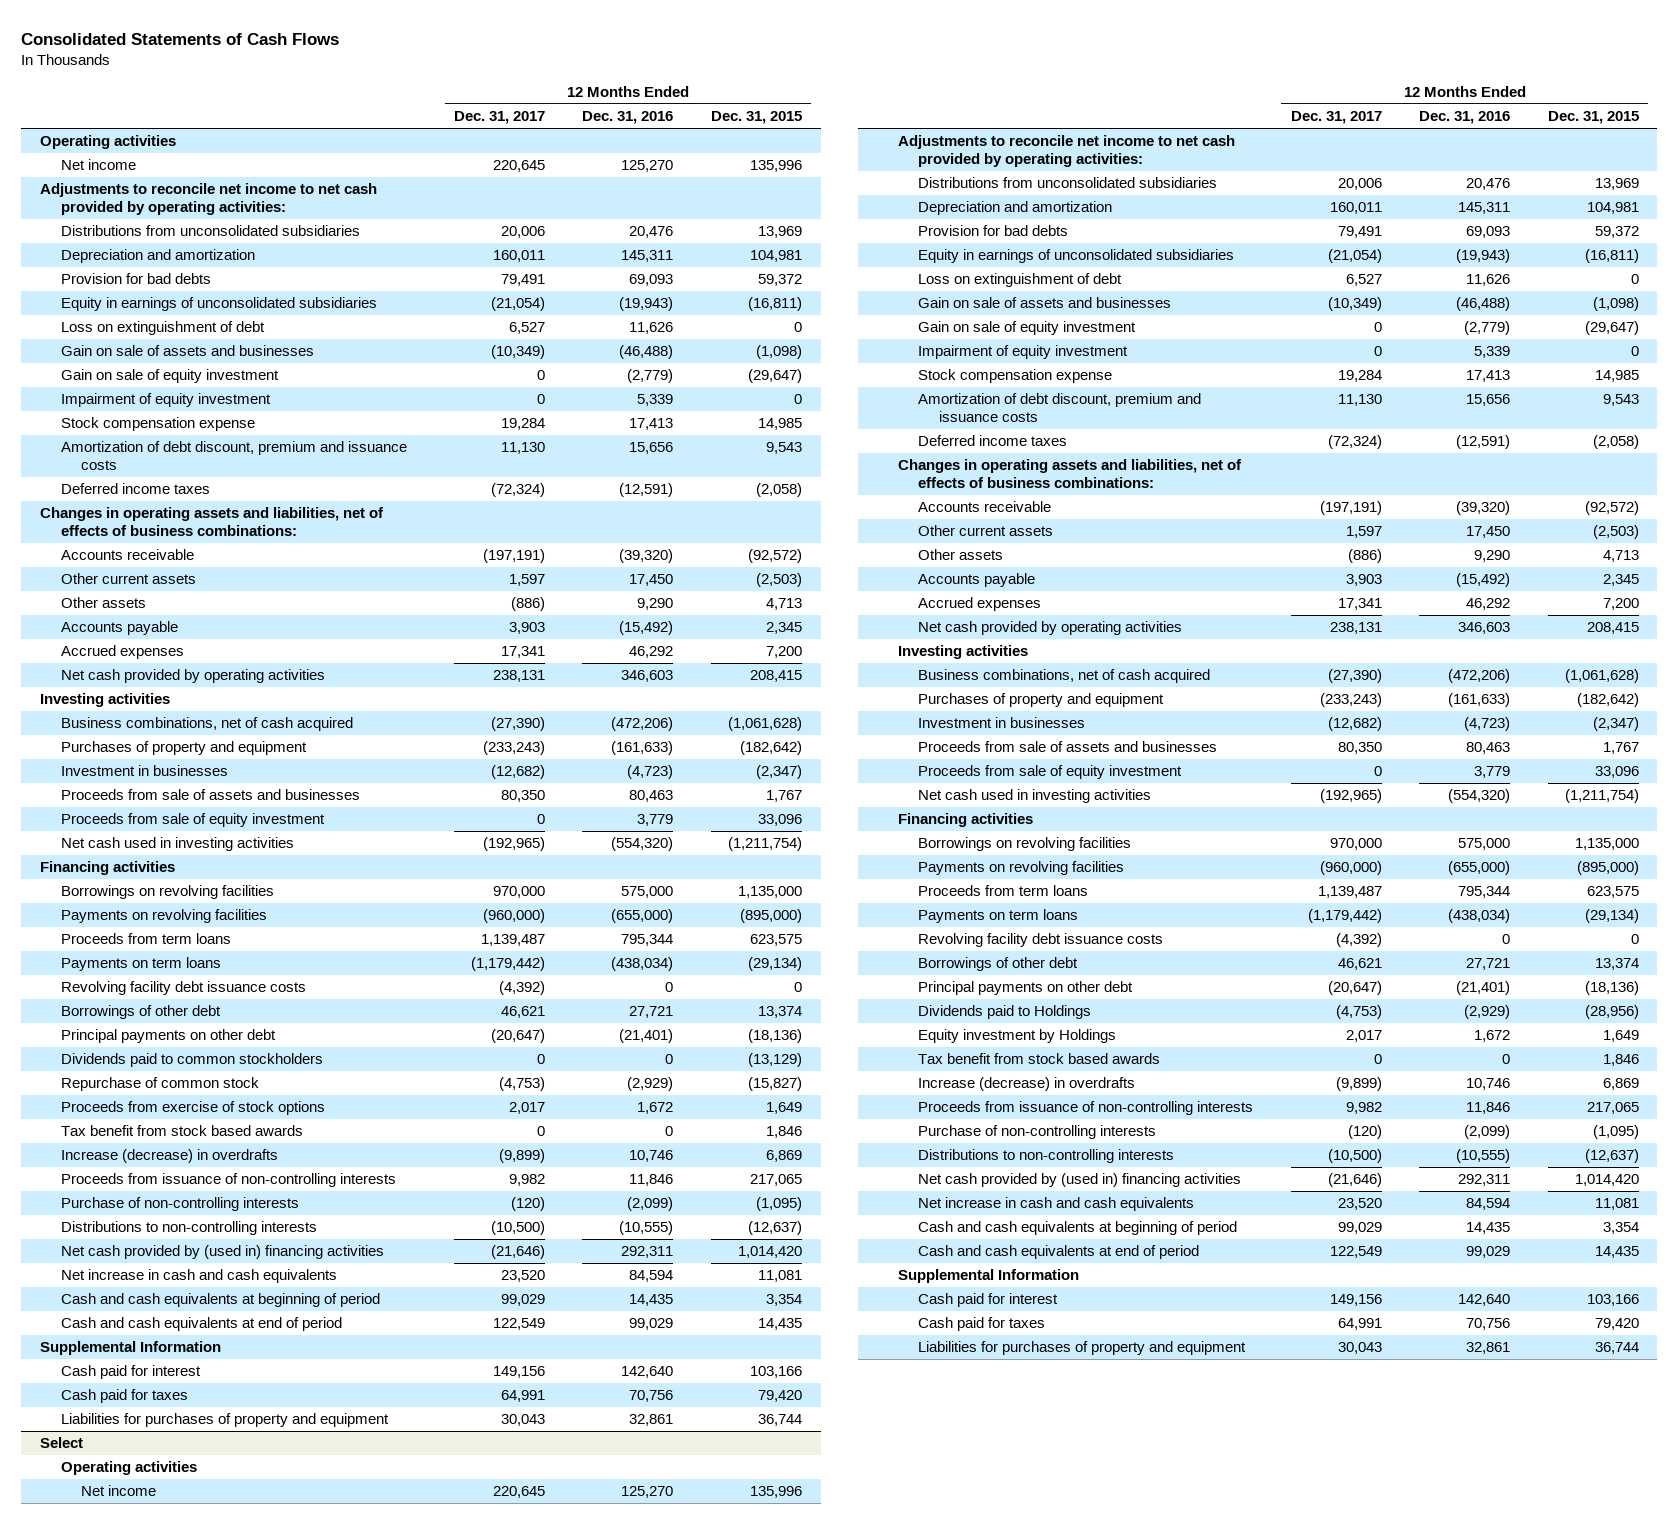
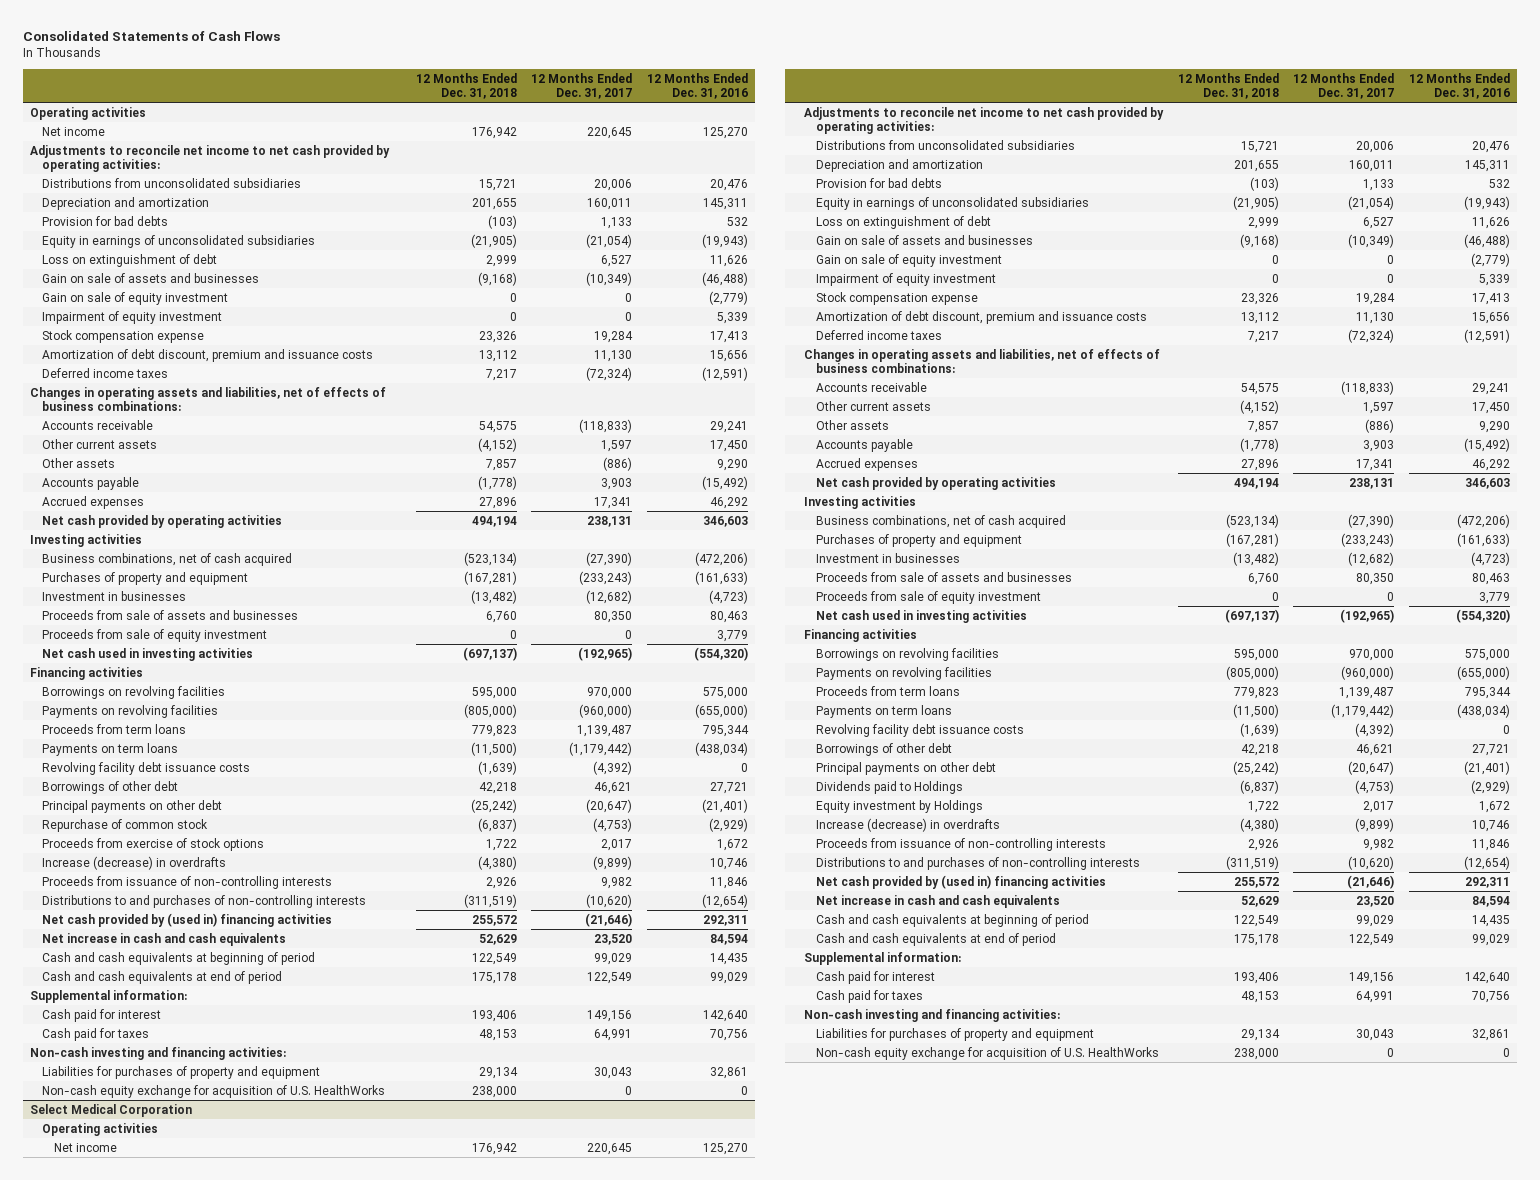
[710,111,802,125] Dec. 31, 2015 -> none
none -> [415,72,517,99] 12 Months Ended Dec. 31, 2018
[500,274,545,287] 79,491 -> [601,216,633,229] 1,133
[629,274,674,287] 69,093 -> [726,216,748,226] 532
[482,549,545,564] (197,191) -> [579,418,633,433] (118,833)
[619,549,674,564] (39,320) -> [709,420,748,433] 29,241
[60,1053,323,1068] Dividends paid to common stockholders -> none
[60,1125,303,1137] Tax benefit from stock based awards -> none
[60,1197,299,1212] Purchase of non-controlling interests -> none
[60,1221,317,1236] Distributions to non-controlling interests -> [42,894,367,908] Distributions to and purchases of non-controlling interests
[490,1221,545,1236] (10,500) -> [586,893,633,908] (10,620)
[619,1221,674,1236] (10,555) -> [701,893,748,908] (12,654)
[40,1341,222,1356] Supplemental Information -> [29,989,187,1003] Supplemental information:
none -> [29,1046,286,1060] Non-cash investing and financing activities:
[40,1437,84,1449] Select -> none
none -> [42,1084,386,1098] Non-cash equity exchange for acquisition of U.S. HealthWorks
none -> [29,1103,192,1117] Select Medical Corporation
[1337,226,1382,239] 79,491 -> [1363,178,1395,191] 1,133
[1466,226,1511,239] 69,093 -> [1488,178,1510,188] 532
[1319,501,1382,516] (197,191) -> [1341,380,1395,395] (118,833)
[1456,501,1511,516] (39,320) -> [1471,382,1510,395] 29,241
[918,1053,1161,1065] Tax benefit from stock based awards -> none
[918,1125,1157,1140] Purchase of non-controlling interests -> none
[918,1149,1175,1164] Distributions to non-controlling interests -> [816,856,1141,870] Distributions to and purchases of non-controlling interests
[1327,1149,1382,1164] (10,500) -> [1348,855,1395,870] (10,620)
[1456,1149,1511,1164] (10,555) -> [1463,855,1510,870] (12,654)
[897,1269,1079,1284] Supplemental Information -> [804,951,962,965] Supplemental information:
none -> [804,1008,1061,1022] Non-cash investing and financing activities:
none -> [816,1046,1160,1060] Non-cash equity exchange for acquisition of U.S. HealthWorks

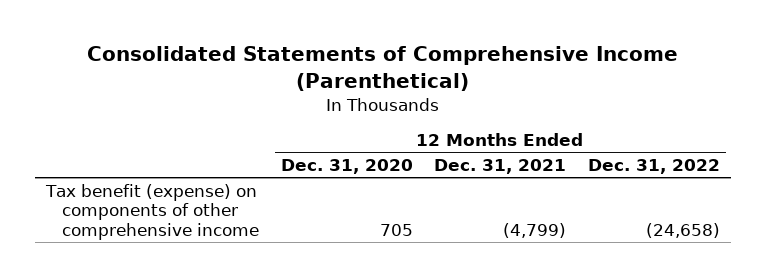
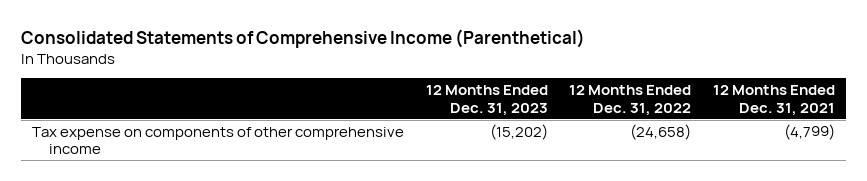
[280,158,413,174] Dec. 31, 2020 -> none
none -> [425,85,548,116] 12 Months Ended Dec. 31, 2023
[44,183,259,241] Tax benefit (expense) on components of other comprehensive income -> [31,126,404,155] Tax expense on components of other comprehensive income

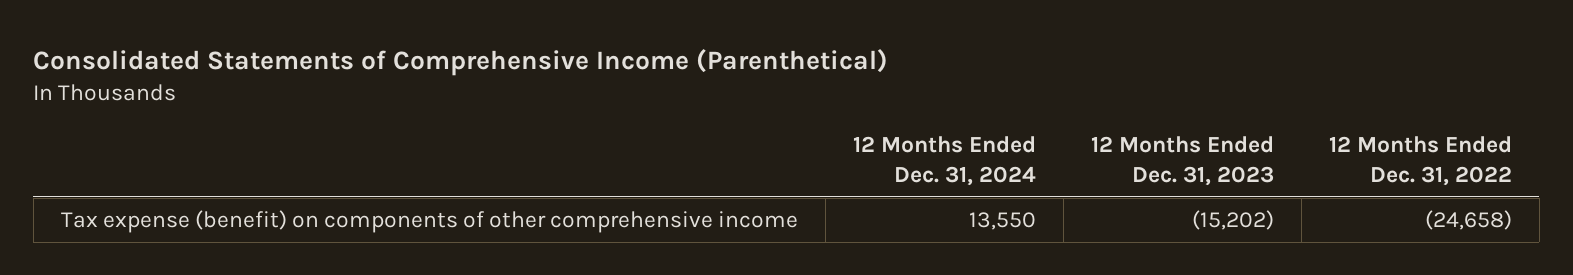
[713,85,836,116] 12 Months Ended Dec. 31, 2021 -> none
none -> [852,136,1036,186] 12 Months Ended Dec. 31, 2024
[31,126,404,155] Tax expense on components of other comprehensive income -> [60,210,798,234] Tax expense (benefit) on components of other comprehensive income

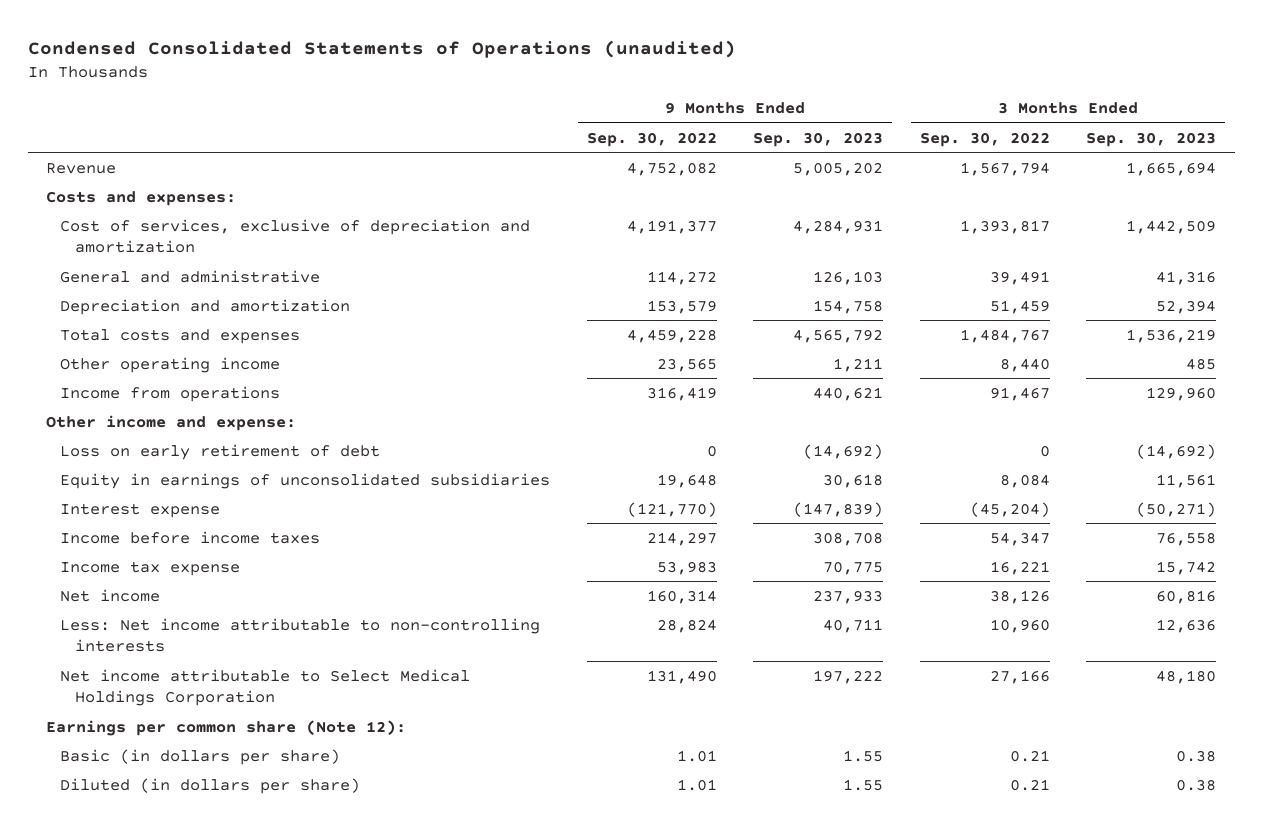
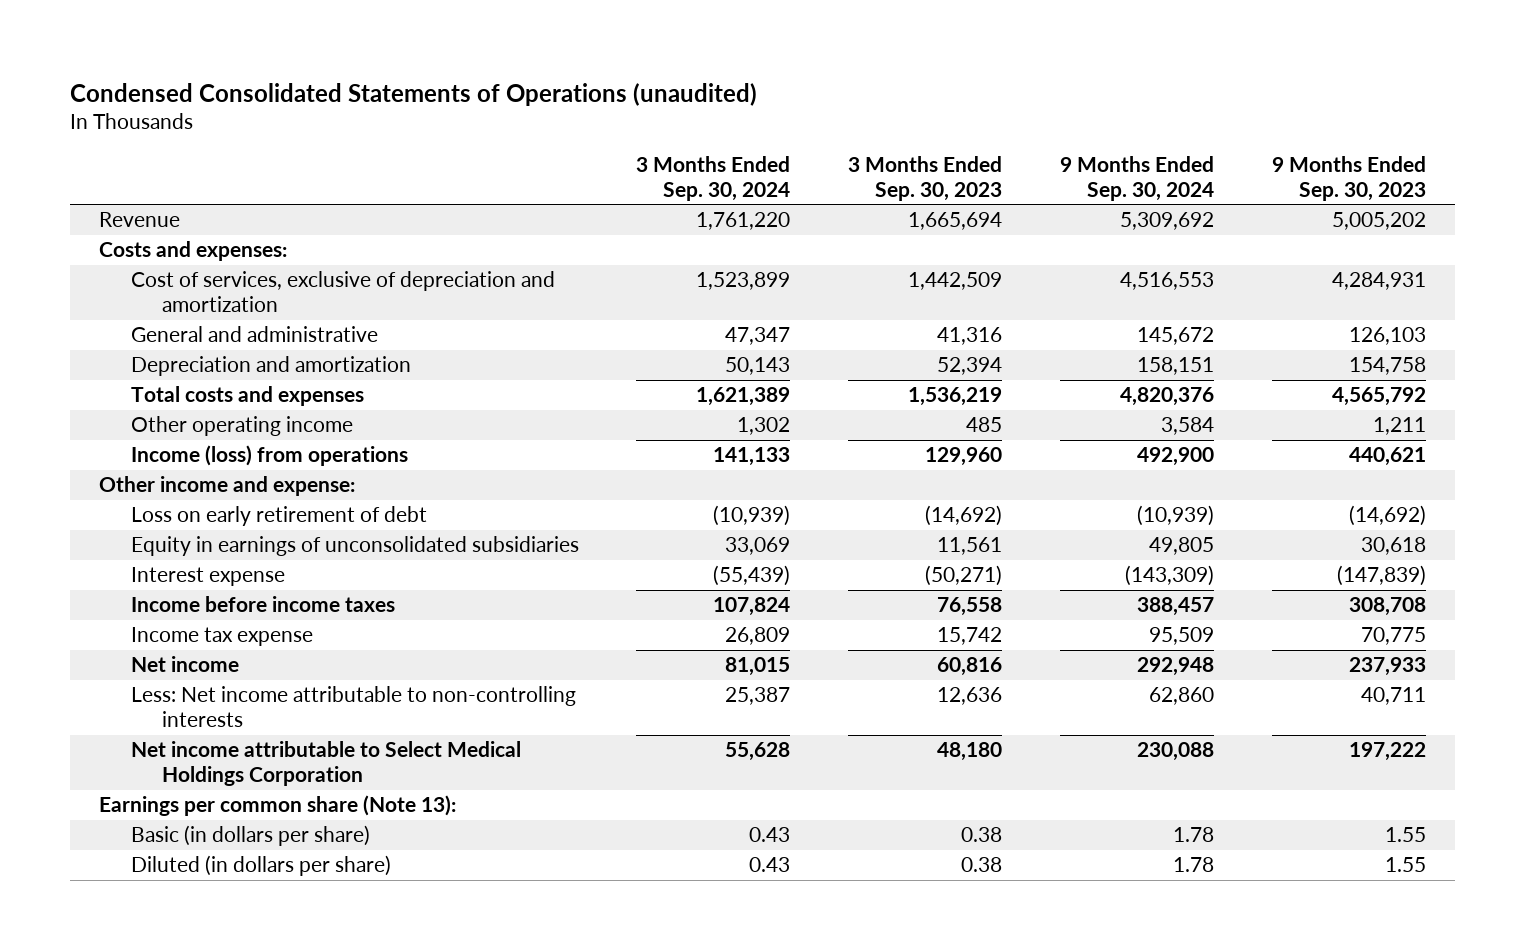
[586,131,717,147] Sep. 30, 2022 -> none
[919,131,1050,147] Sep. 30, 2022 -> none
none -> [636,155,791,201] 3 Months Ended Sep. 30, 2024
none -> [1060,155,1215,201] 9 Months Ended Sep. 30, 2024
[60,385,281,402] Income from operations -> [130,445,408,467] Income (loss) from operations
[46,719,407,736] Earnings per common share (Note 12): -> [99,795,457,817] Earnings per common share (Note 13):

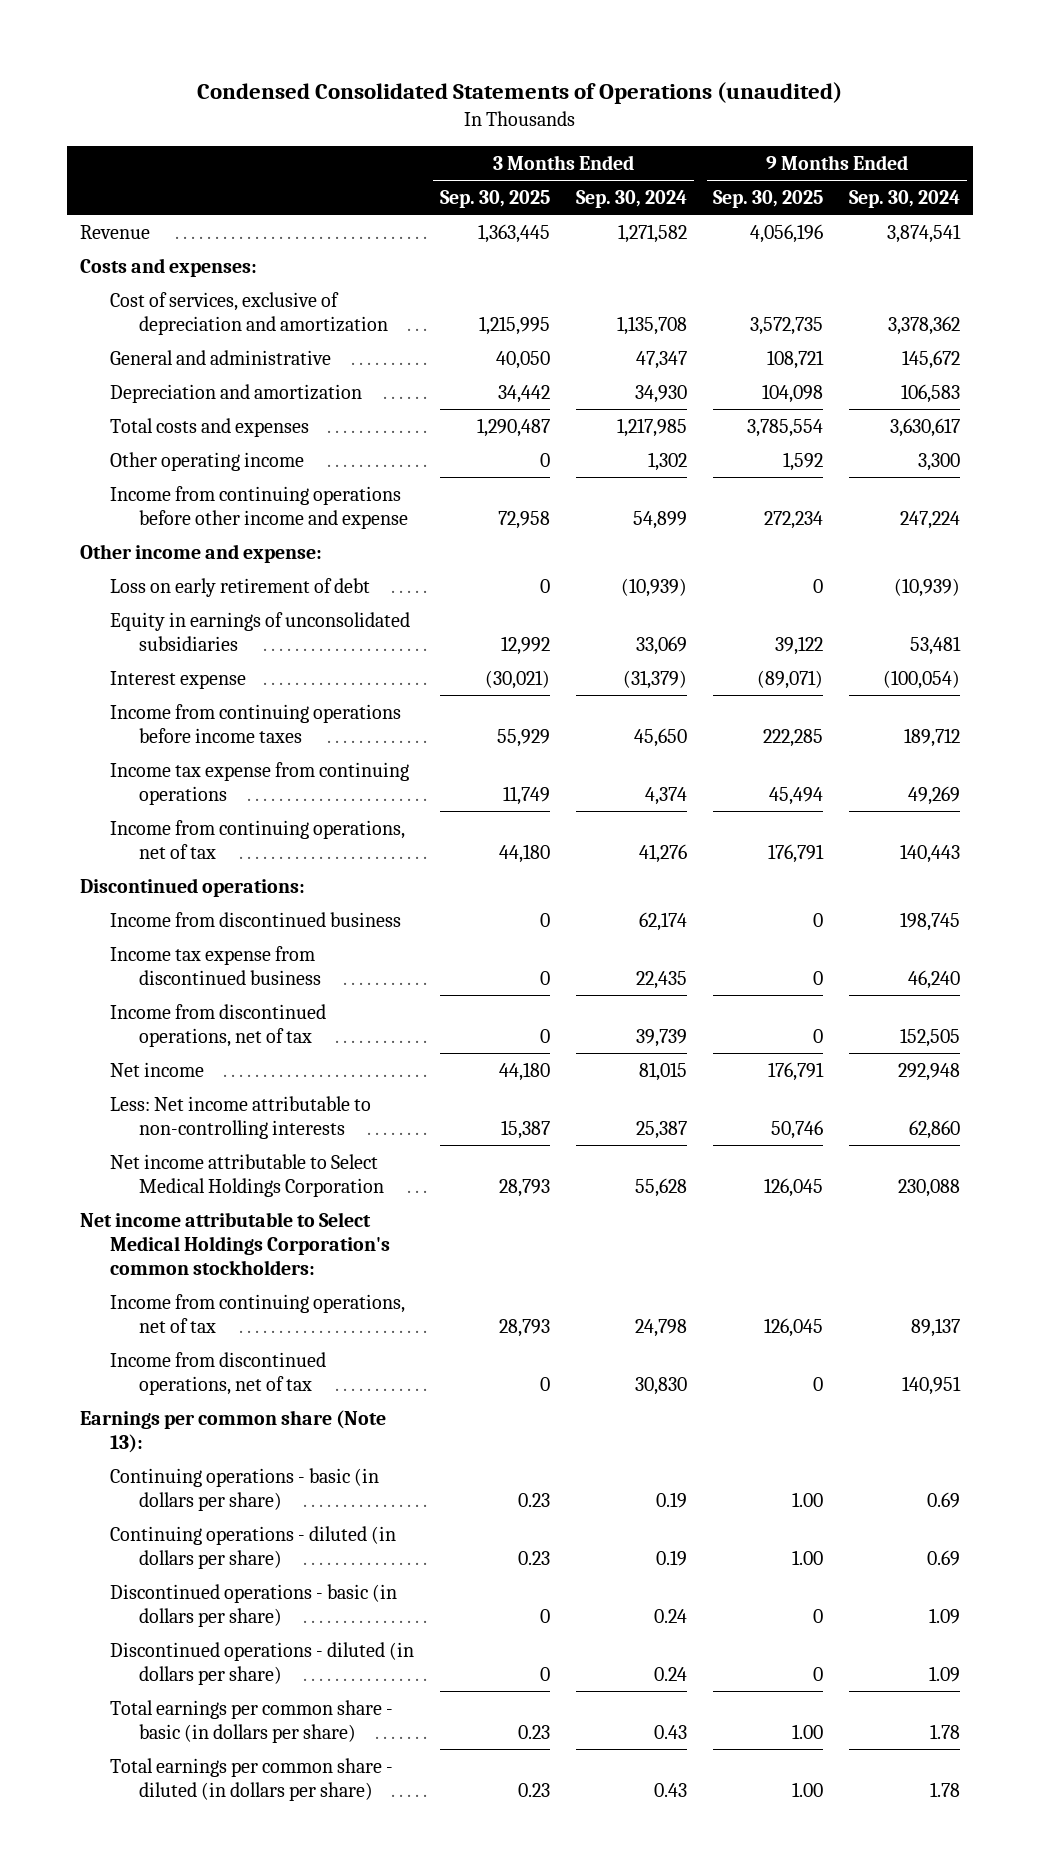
[848,155,1003,201] 3 Months Ended Sep. 30, 2023 -> none
[1271,155,1426,201] 9 Months Ended Sep. 30, 2023 -> none
none -> [439,190,550,209] Sep. 30, 2025
none -> [713,190,824,209] Sep. 30, 2025
[696,212,791,231] 1,761,220 -> [618,223,688,243] 1,271,582
[1120,212,1215,231] 5,309,692 -> [887,223,962,243] 3,874,541
[696,272,791,291] 1,523,899 -> [617,316,688,336] 1,135,708
[1120,272,1215,291] 4,516,553 -> [888,316,961,336] 3,378,362
[725,357,791,376] 50,143 -> [635,384,688,403] 34,930
[1137,357,1215,376] 158,151 -> [901,383,961,403] 106,583
[696,387,791,407] 1,621,389 -> [617,417,688,437] 1,217,985
[1120,387,1215,407] 4,820,376 -> [890,417,961,437] 3,630,617
[1161,417,1215,436] 3,584 -> [918,452,961,471] 3,300
[130,445,408,467] Income (loss) from operations -> [109,485,409,530] Income from continuing operations before other income and expense
[713,447,791,467] 141,133 -> [633,511,688,530] 54,899
[1137,447,1215,467] 492,900 -> [900,511,961,530] 247,224
[1149,537,1215,556] 49,805 -> [910,636,962,656] 53,481
[713,565,791,587] (55,439) -> [623,669,688,689] (31,379)
[1125,565,1215,587] (143,309) -> [883,669,961,689] (100,054)
[130,596,395,613] Income before income taxes -> [109,703,401,744] Income from continuing operations before income taxes
[713,597,791,617] 107,824 -> [634,728,688,748] 45,650
[1137,597,1215,617] 388,457 -> [904,728,961,748] 189,712
[130,627,313,647] Income tax expense -> [109,761,409,806] Income tax expense from continuing operations
[725,627,791,646] 26,809 -> [645,787,688,806] 4,374
[1149,627,1215,646] 95,509 -> [908,786,961,806] 49,269
none -> [109,819,405,860] Income from continuing operations, net of tax
none -> [80,877,306,897] Discontinued operations:
none -> [109,911,401,927] Income from discontinued business
none -> [109,945,322,986] Income tax expense from discontinued business
none -> [109,1003,326,1048] Income from discontinued operations, net of tax
none -> [80,1211,390,1276] Net income attributable to Select Medical Holdings Corporation's common stockholders:
none -> [109,1293,405,1334] Income from continuing operations, net of tax
none -> [109,1351,326,1396] Income from discontinued operations, net of tax
none -> [109,1467,379,1512] Continuing operations - basic (in dollars per share)
none -> [109,1525,396,1570] Continuing operations - diluted (in dollars per share)
none -> [109,1583,397,1628] Discontinued operations - basic (in dollars per share)
none -> [109,1641,414,1686] Discontinued operations - diluted (in dollars per share)
[130,825,370,847] Basic (in dollars per share) -> [109,1699,393,1744] Total earnings per common share - basic (in dollars per share)
[130,855,391,877] Diluted (in dollars per share) -> [109,1757,393,1802] Total earnings per common share - diluted (in dollars per share)

